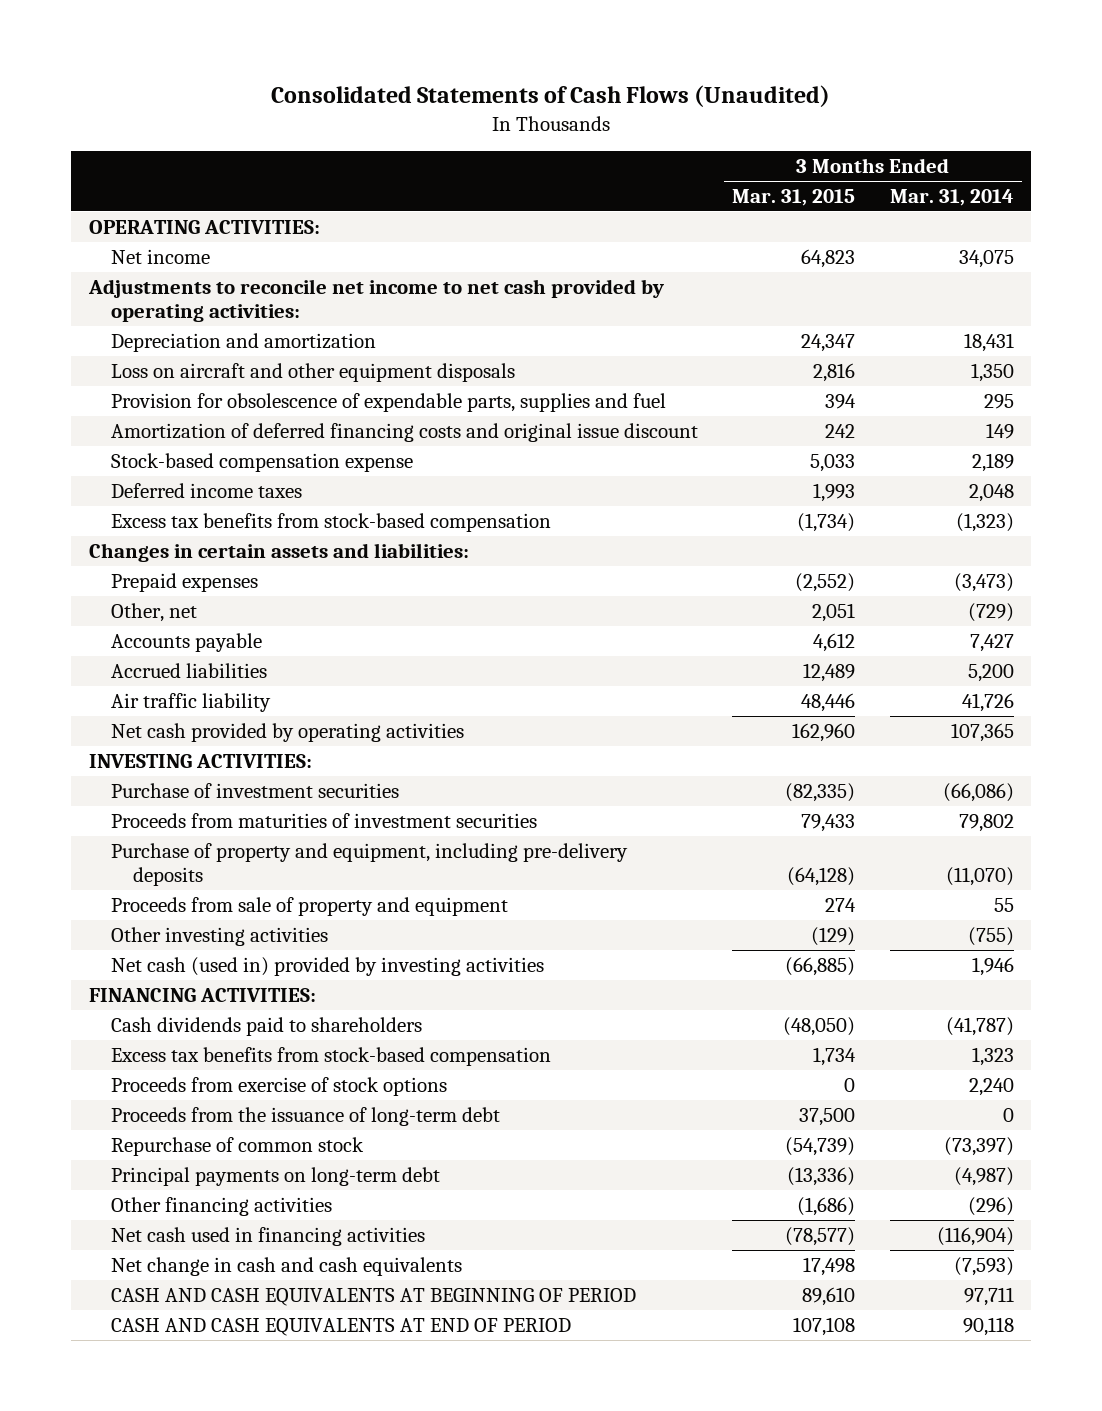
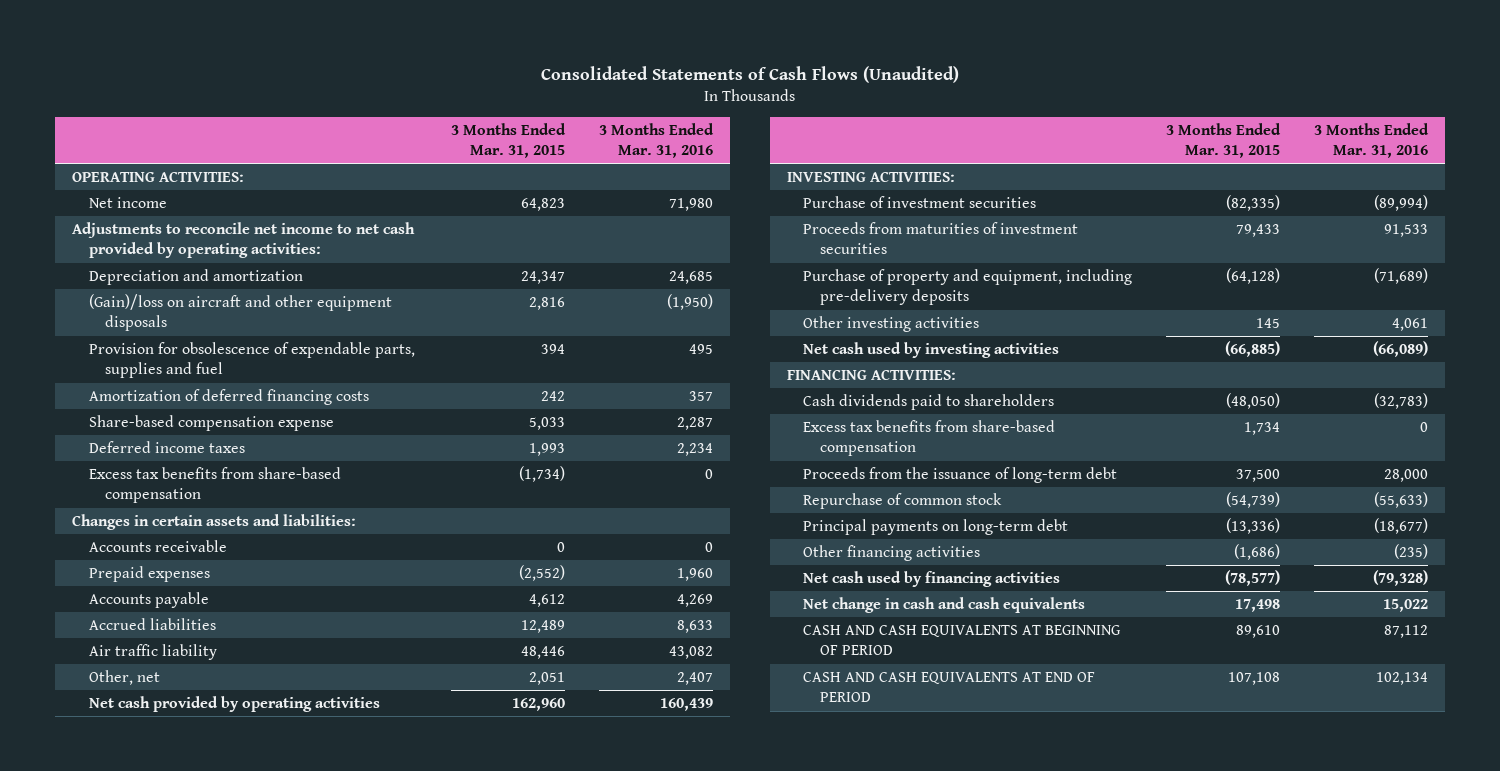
[889,188,1014,206] Mar. 31, 2014 -> none
none -> [599,122,715,159] 3 Months Ended Mar. 31, 2016
[110,362,515,382] Loss on aircraft and other equipment disposals -> [88,294,392,332] (Gain)/loss on aircraft and other equipment disposals
[110,422,698,442] Amortization of deferred financing costs and original issue discount -> [88,389,369,406] Amortization of deferred financing costs
[110,452,413,472] Stock-based compensation expense -> [88,415,334,432] Share-based compensation expense
[110,512,551,532] Excess tax benefits from stock-based compensation -> [88,467,341,504] Excess tax benefits from share-based compensation
none -> [88,540,227,553] Accounts receivable
[110,602,197,622] Other, net -> [88,670,160,686] Other, net
[110,896,508,916] Proceeds from sale of property and equipment -> none
[811,926,856,946] (129) -> [1256,318,1281,329] 145
[110,956,544,976] Net cash (used in) provided by investing activities -> [803,342,1060,359] Net cash used by investing activities
[110,1076,447,1096] Proceeds from exercise of stock options -> none
[110,1046,551,1066] Excess tax benefits from stock-based compensation -> [803,420,1056,457] Excess tax benefits from share-based compensation
[110,1226,425,1246] Net cash used in financing activities -> [803,571,1061,588] Net cash used by financing activities

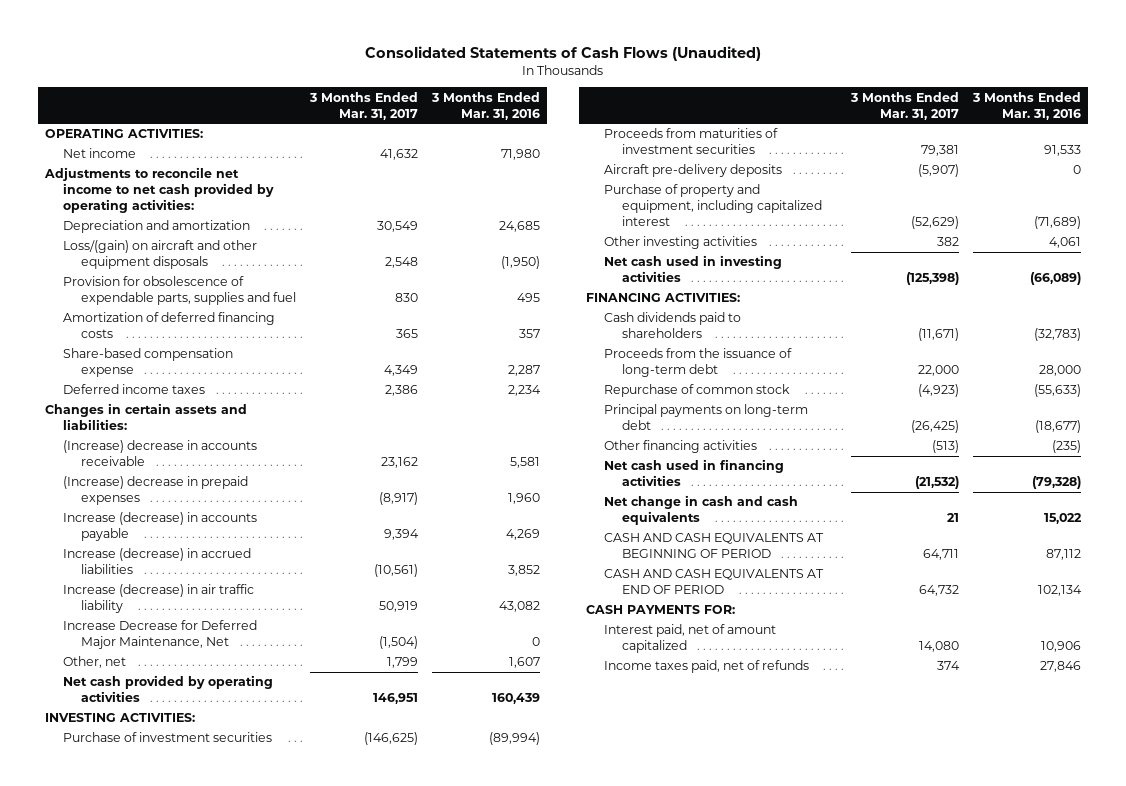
[451,122,567,159] 3 Months Ended Mar. 31, 2015 -> none
none -> [309,91,419,120] 3 Months Ended Mar. 31, 2017
[88,294,392,332] (Gain)/loss on aircraft and other equipment disposals -> [63,240,258,270] Loss/(gain) on aircraft and other equipment disposals
[88,467,341,504] Excess tax benefits from share-based compensation -> none
[88,540,227,553] Accounts receivable -> [63,440,258,467] (Increase) decrease in accounts receivable
[705,542,714,553] 0 -> [510,457,541,469] 5,581
[88,566,210,583] Prepaid expenses -> [63,476,249,506] (Increase) decrease in prepaid expenses
[88,592,209,609] Accounts payable -> [63,512,258,542] Increase (decrease) in accounts payable
[88,618,216,631] Accrued liabilities -> [63,548,252,575] Increase (decrease) in accrued liabilities
[677,620,714,634] 8,633 -> [508,565,541,577] 3,852
[88,644,217,661] Air traffic liability -> [63,584,255,614] Increase (decrease) in air traffic liability
none -> [63,620,258,650] Increase Decrease for Deferred Major Maintenance, Net
[677,672,714,686] 2,407 -> [509,657,541,669] 1,607
none -> [603,164,782,178] Aircraft pre-delivery deposits
[803,269,1133,306] Purchase of property and equipment, including pre-delivery deposits -> [603,184,822,227] Purchase of property and equipment, including capitalized interest
[803,342,1060,359] Net cash used by investing activities -> [603,255,782,283] Net cash used in investing activities
[803,420,1056,457] Excess tax benefits from share-based compensation -> none
[803,571,1061,588] Net cash used by financing activities -> [603,459,784,487] Net cash used in financing activities
none -> [585,605,735,615] CASH PAYMENTS FOR:
none -> [603,624,776,654] Interest paid, net of amount capitalized
none -> [603,660,809,674] Income taxes paid, net of refunds

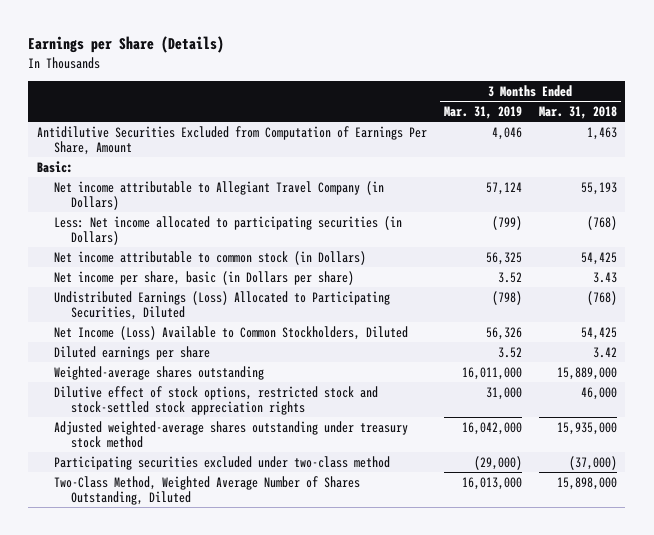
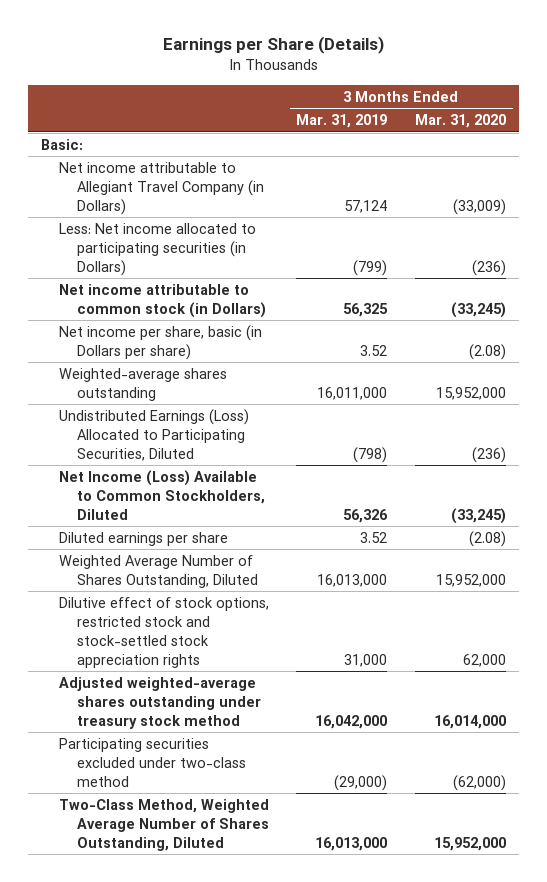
[538,105,617,119] Mar. 31, 2018 -> none
none -> [414,114,506,129] Mar. 31, 2020
[36,125,427,156] Antidilutive Securities Excluded from Computation of Earnings Per Share, Amount -> none
[54,365,265,380] Weighted-average shares outstanding -> [59,367,228,401] Weighted-average shares outstanding
none -> [59,554,258,588] Weighted Average Number of Shares Outstanding, Diluted

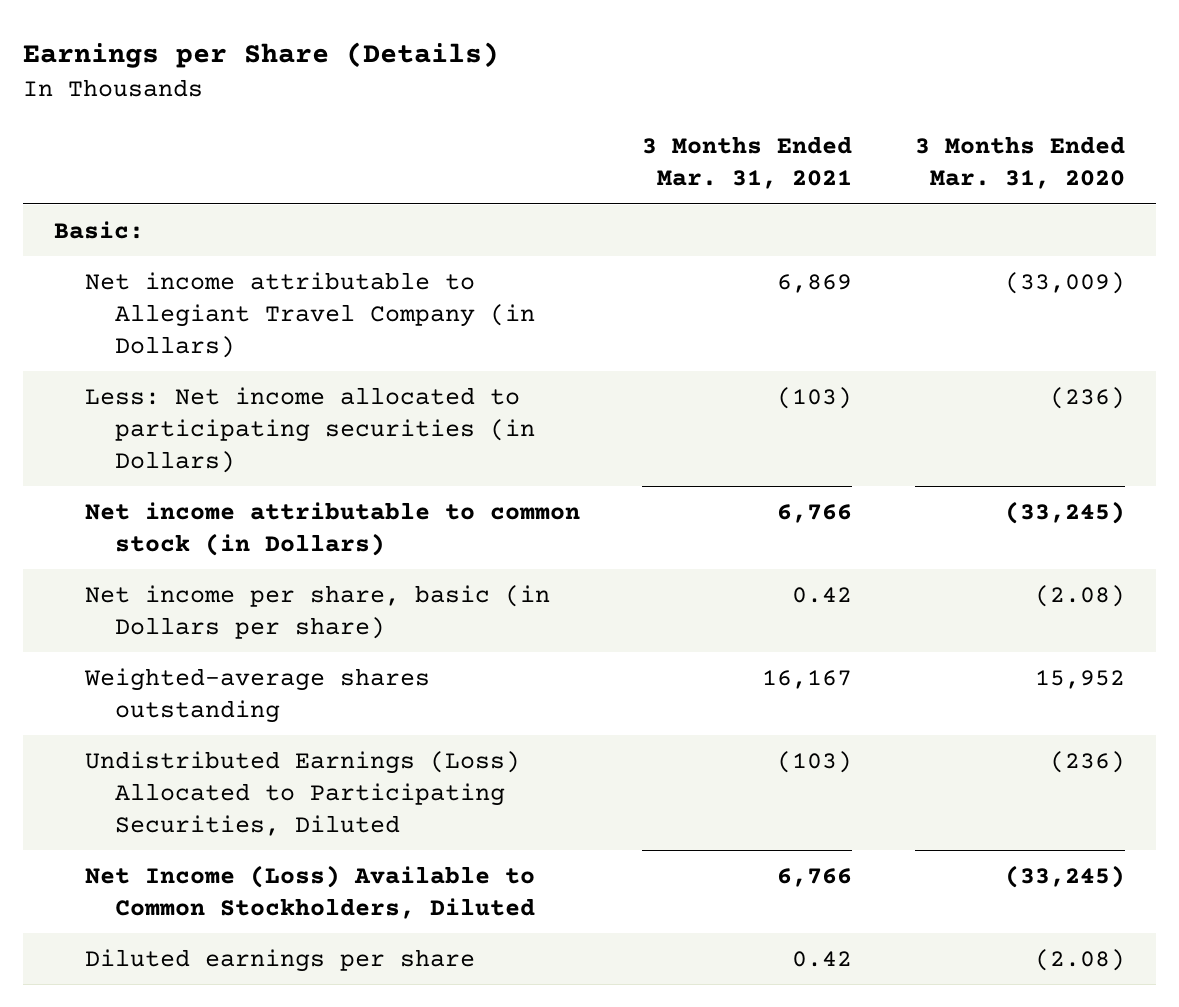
[296,114,388,129] Mar. 31, 2019 -> none
none -> [642,136,853,190] 3 Months Ended Mar. 31, 2021
[435,386,506,400] 15,952,000 -> [1034,669,1125,689] 15,952
[59,554,258,588] Weighted Average Number of Shares Outstanding, Diluted -> none
[59,596,270,668] Dilutive effect of stock options, restricted stock and stock-settled stock appreciation rights -> none
[59,676,261,729] Adjusted weighted-average shares outstanding under treasury stock method -> none
[59,737,246,787] Participating securities excluded under two-class method -> none
[59,798,270,851] Two-Class Method, Weighted Average Number of Shares Outstanding, Diluted -> none

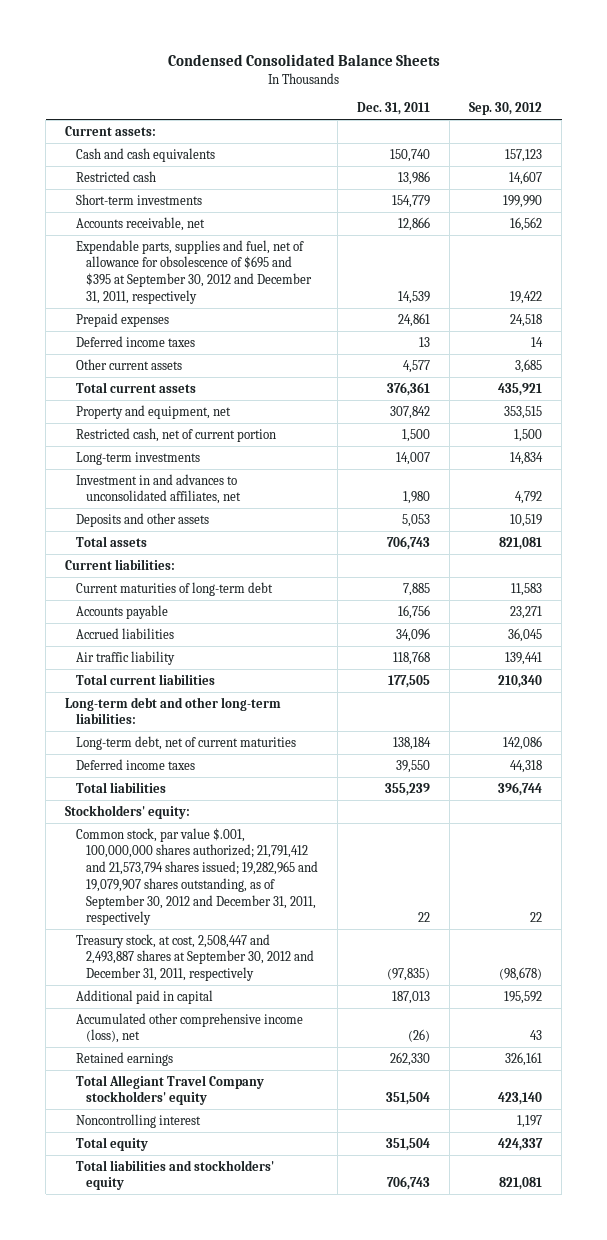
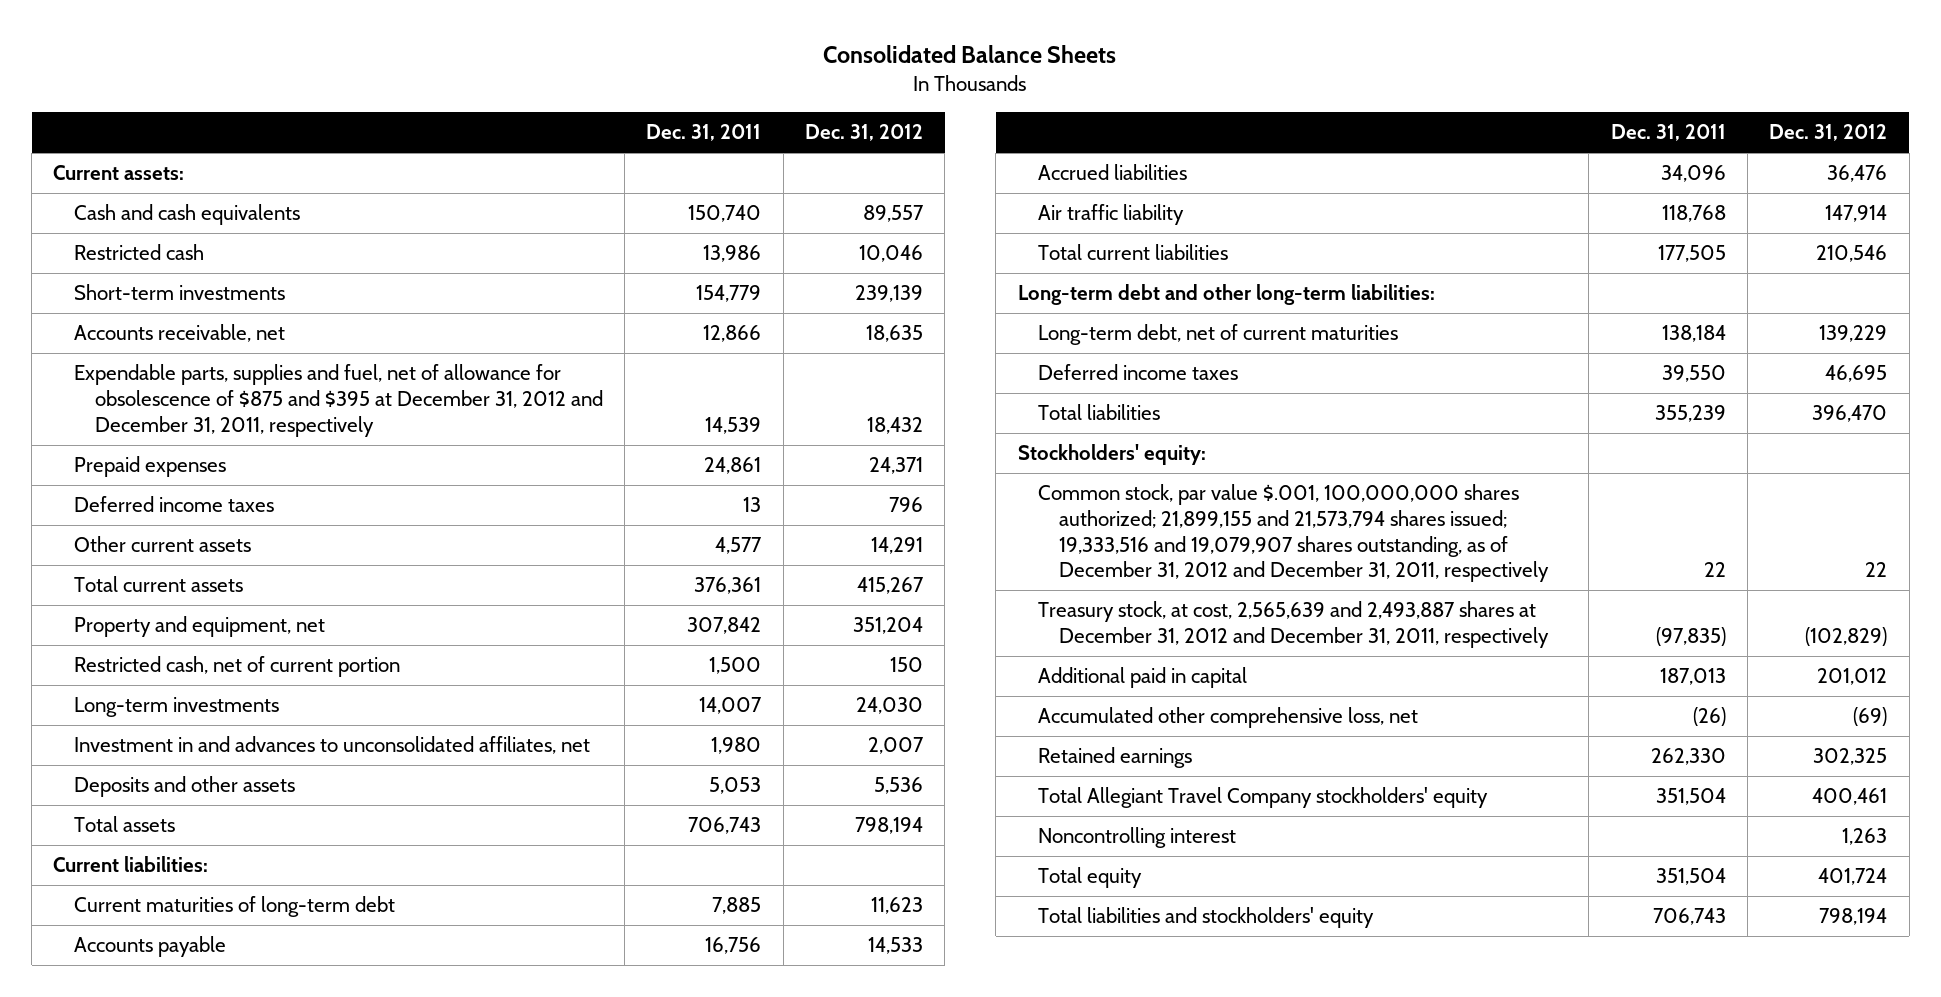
[167,53,440,66] Condensed Consolidated Balance Sheets -> [823,45,1117,64] Consolidated Balance Sheets
[469,102,543,116] Sep. 30, 2012 -> none
none -> [804,124,923,142] Dec. 31, 2012
[75,239,313,304] Expendable parts, supplies and fuel, net of allowance for obsolescence of $695 and $395 at September 30, 2012 and December 31, 2011, respectively -> [74,364,603,437] Expendable parts, supplies and fuel, net of allowance for obsolescence of $875 and $395 at December 31, 2012 and December 31, 2011, respectively
[75,827,319,926] Common stock, par value $.001, 100,000,000 shares authorized; 21,791,412 and 21,573,794 shares issued; 19,282,965 and 19,079,907 shares outstanding, as of September 30, 2012 and December 31, 2011, respectively -> [1038,484,1550,583] Common stock, par value $.001, 100,000,000 shares authorized; 21,899,155 and 21,573,794 shares issued; 19,333,516 and 19,079,907 shares outstanding, as of December 31, 2012 and December 31, 2011, respectively
[75,933,315,982] Treasury stock, at cost, 2,508,447 and 2,493,887 shares at September 30, 2012 and December 31, 2011, respectively -> [1038,601,1550,648] Treasury stock, at cost, 2,565,639 and 2,493,887 shares at December 31, 2012 and December 31, 2011, respectively
[75,1012,303,1044] Accumulated other comprehensive income (loss), net -> [1038,707,1419,729] Accumulated other comprehensive loss, net

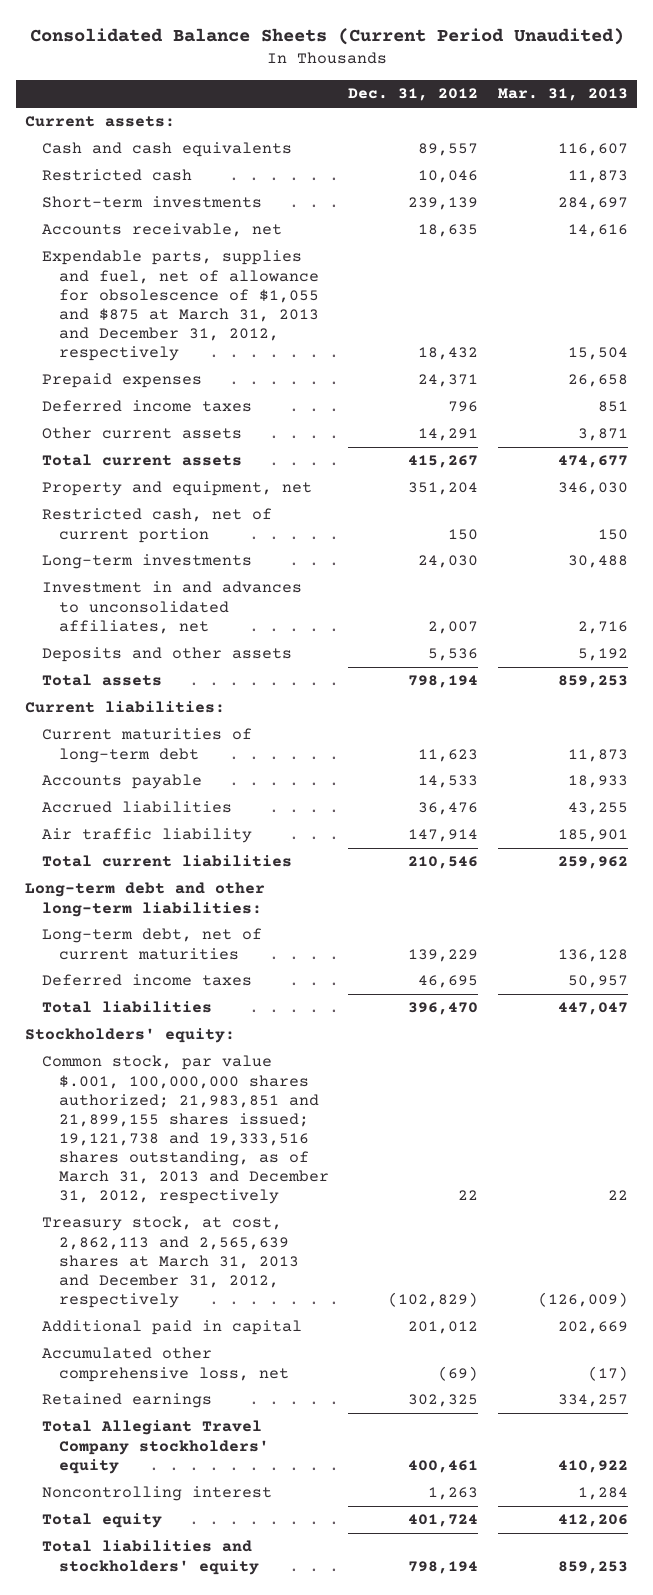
[823,45,1117,64] Consolidated Balance Sheets -> [29,28,624,46] Consolidated Balance Sheets (Current Period Unaudited)
[646,124,762,142] Dec. 31, 2011 -> none
none -> [497,88,628,102] Mar. 31, 2013
[74,364,603,437] Expendable parts, supplies and fuel, net of allowance for obsolescence of $875 and $395 at December 31, 2012 and December 31, 2011, respectively -> [42,250,320,361] Expendable parts, supplies and fuel, net of allowance for obsolescence of $1,055 and $875 at March 31, 2013 and December 31, 2012, respectively
[1038,484,1550,583] Common stock, par value $.001, 100,000,000 shares authorized; 21,899,155 and 21,573,794 shares issued; 19,333,516 and 19,079,907 shares outstanding, as of December 31, 2012 and December 31, 2011, respectively -> [42,1055,330,1205] Common stock, par value $.001, 100,000,000 shares authorized; 21,983,851 and 21,899,155 shares issued; 19,121,738 and 19,333,516 shares outstanding, as of March 31, 2013 and December 31, 2012, respectively
[1038,601,1550,648] Treasury stock, at cost, 2,565,639 and 2,493,887 shares at December 31, 2012 and December 31, 2011, respectively -> [42,1216,300,1308] Treasury stock, at cost, 2,862,113 and 2,565,639 shares at March 31, 2013 and December 31, 2012, respectively

